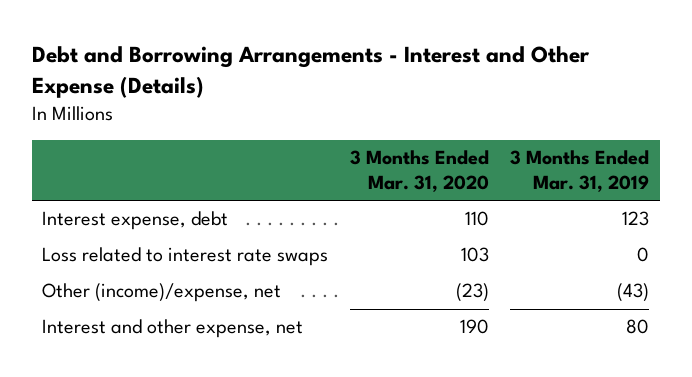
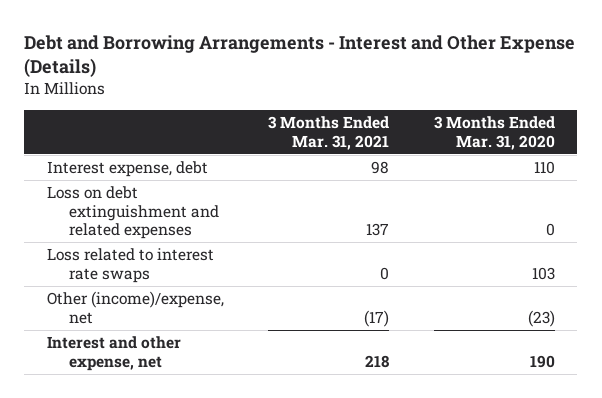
[510,150,650,192] 3 Months Ended Mar. 31, 2019 -> none
none -> [268,116,390,150] 3 Months Ended Mar. 31, 2021
none -> [46,186,219,240] Loss on debt extinguishment and related expenses

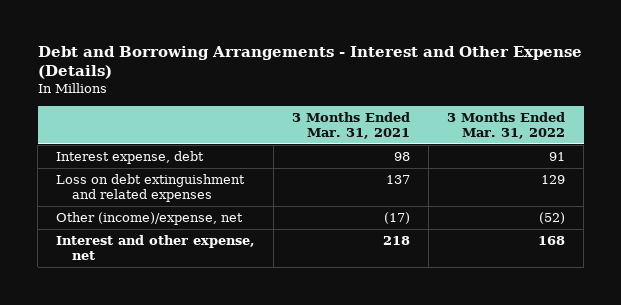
[433,116,555,150] 3 Months Ended Mar. 31, 2020 -> none
none -> [447,112,566,139] 3 Months Ended Mar. 31, 2022
[46,248,214,283] Loss related to interest rate swaps -> none

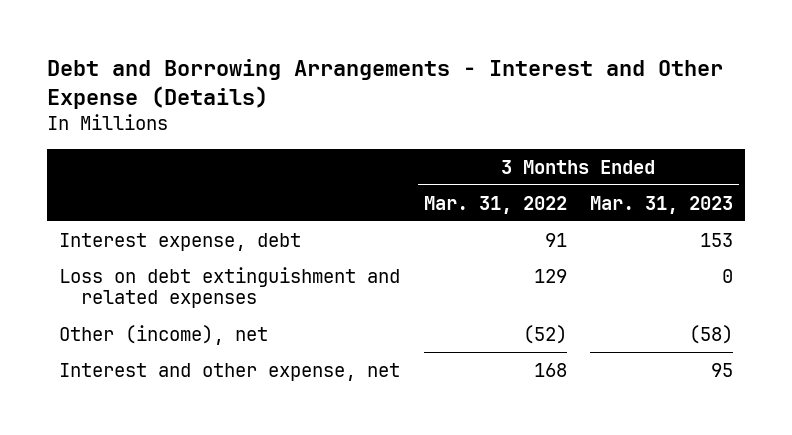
[292,112,411,139] 3 Months Ended Mar. 31, 2021 -> none
none -> [590,195,734,214] Mar. 31, 2023
[56,212,244,226] Other (income)/expense, net -> [59,324,269,345] Other (income), net

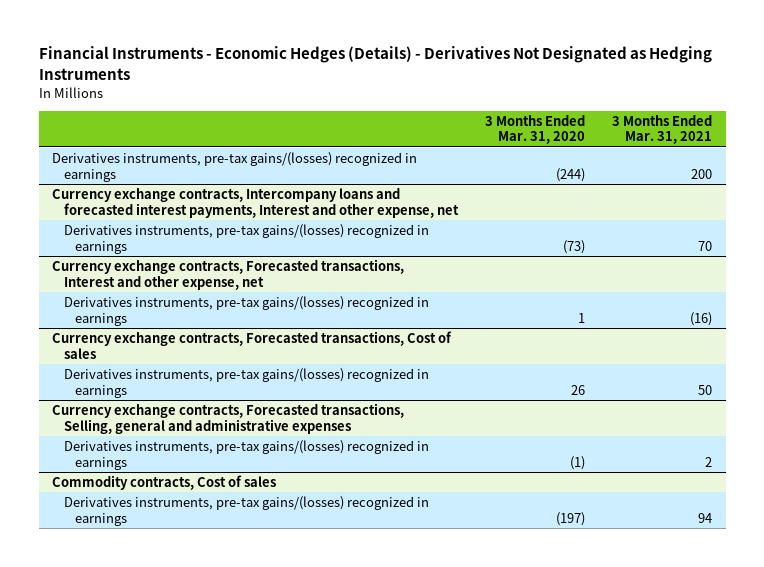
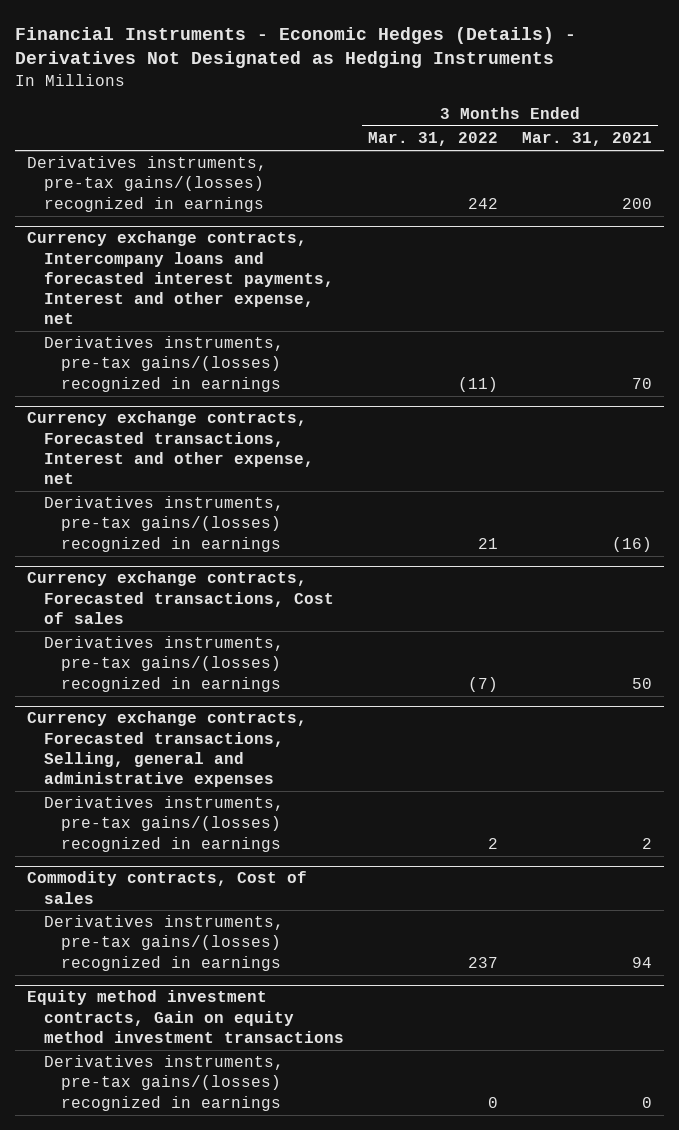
[484,114,585,145] 3 Months Ended Mar. 31, 2020 -> none
none -> [367,132,498,147] Mar. 31, 2022
none -> [27,990,345,1043] Equity method investment contracts, Gain on equity method investment transactions
none -> [44,1055,285,1111] Derivatives instruments, pre-tax gains/(losses) recognized in earnings

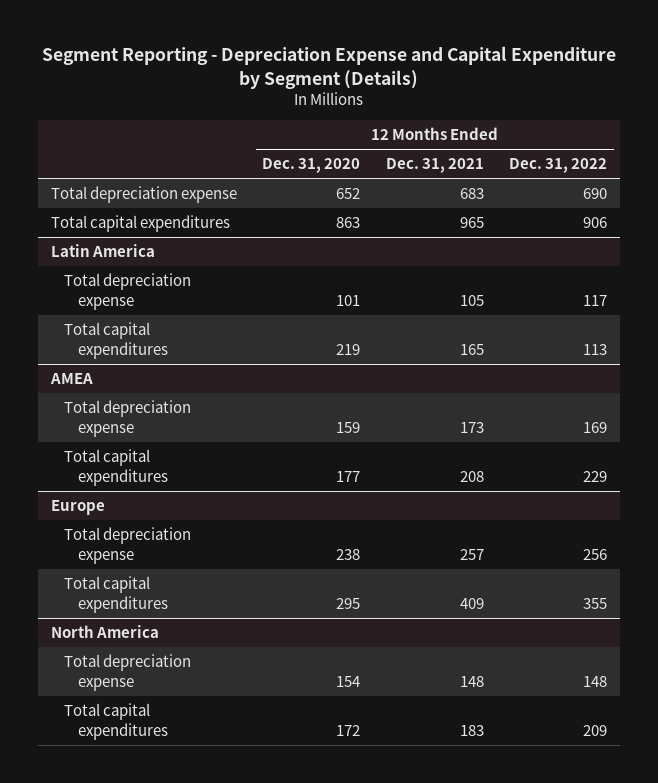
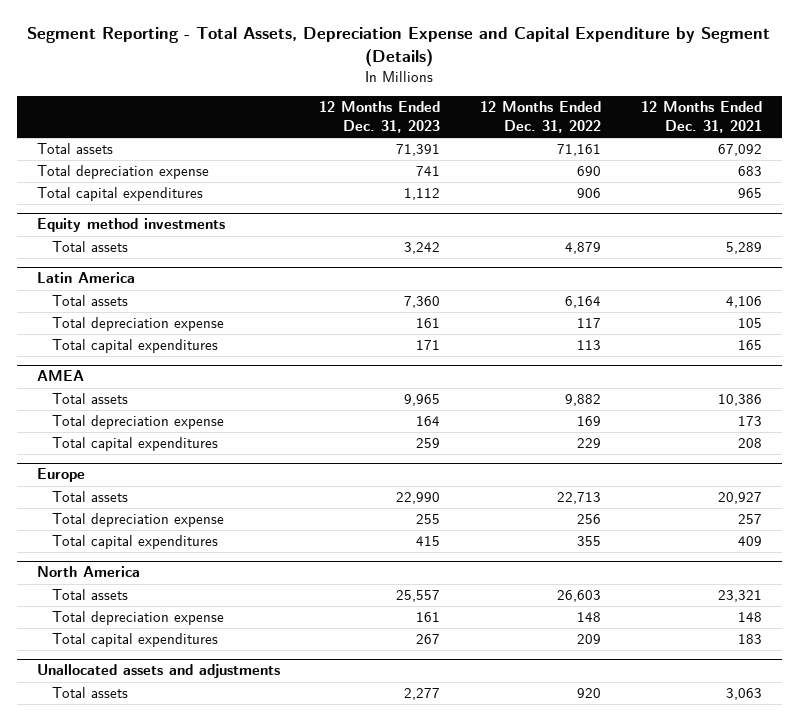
[41,46,616,89] Segment Reporting - Depreciation Expense and Capital Expenditure by Segment (Details) -> [27,27,771,68] Segment Reporting - Total Assets, Depreciation Expense and Capital Expenditure by Segment (Details)
[262,158,361,174] Dec. 31, 2020 -> none
none -> [319,101,441,133] 12 Months Ended Dec. 31, 2023
none -> [36,143,113,155] Total assets
none -> [36,218,225,233] Equity method investments
none -> [51,241,128,253] Total assets
none -> [51,295,128,307] Total assets
none -> [51,393,128,405] Total assets
none -> [51,491,128,503] Total assets
none -> [51,589,128,601] Total assets
none -> [36,664,280,679] Unallocated assets and adjustments
none -> [51,687,128,699] Total assets

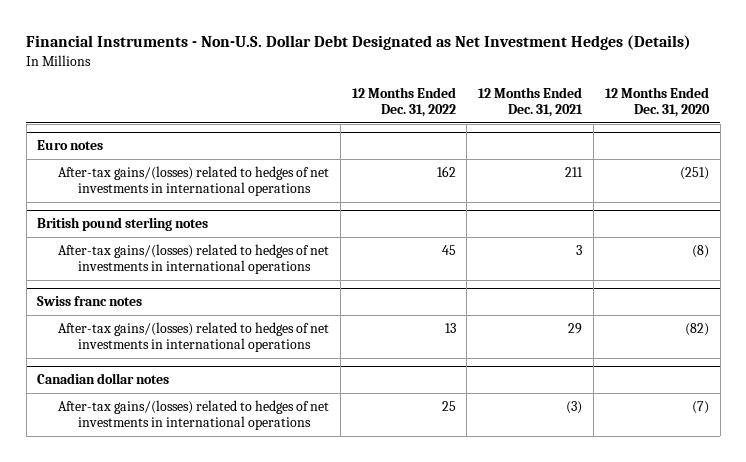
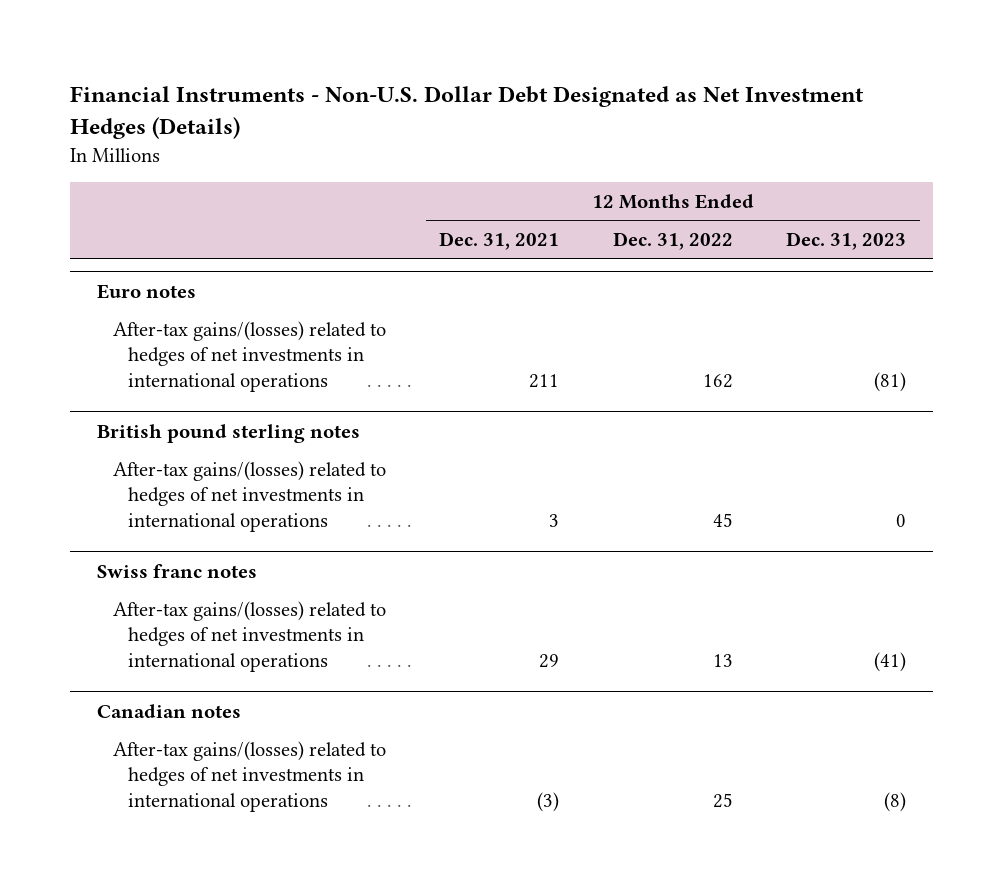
[604,86,710,118] 12 Months Ended Dec. 31, 2020 -> none
none -> [786,232,907,251] Dec. 31, 2023
[37,373,170,385] Canadian dollar notes -> [96,703,241,718] Canadian notes

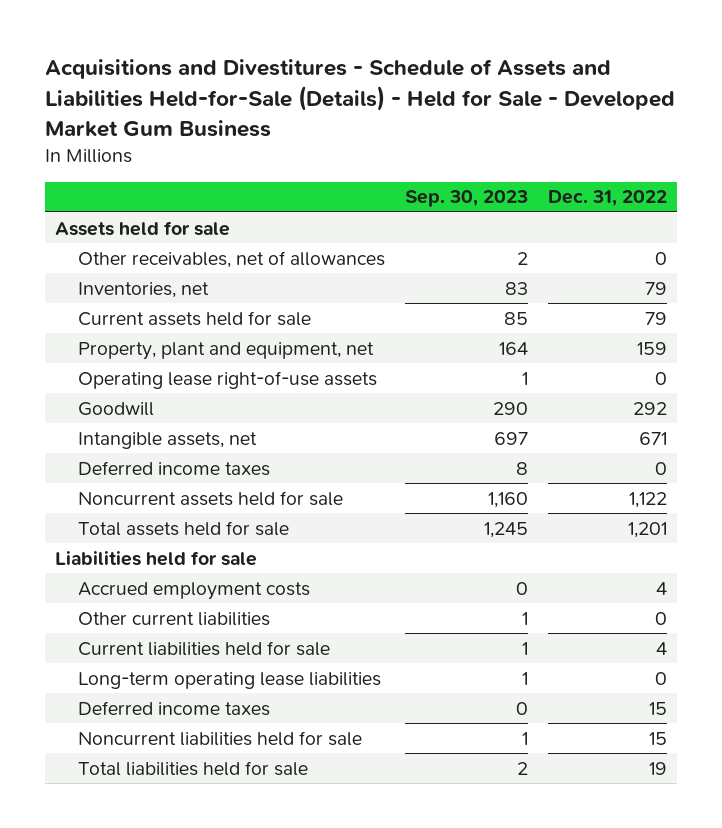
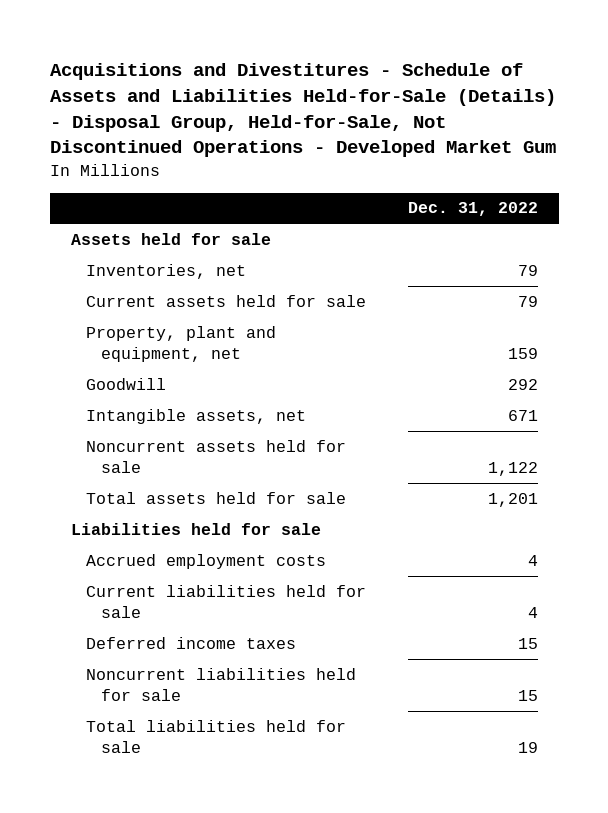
[45,59,676,137] Acquisitions and Divestitures - Schedule of Assets and Liabilities Held-for-Sale (Details) - Held for Sale - Developed Market Gum Business -> [49,62,556,158] Acquisitions and Divestitures - Schedule of Assets and Liabilities Held-for-Sale (Details) - Disposal Group, Held-for-Sale, Not Discontinued Operations - Developed Market Gum
[404,190,528,208] Sep. 30, 2023 -> none
[77,250,385,268] Other receivables, net of allowances -> none
[77,370,377,389] Operating lease right-of-use assets -> none
[77,460,270,476] Deferred income taxes -> none
[77,611,270,626] Other current liabilities -> none
[77,671,381,689] Long-term operating lease liabilities -> none

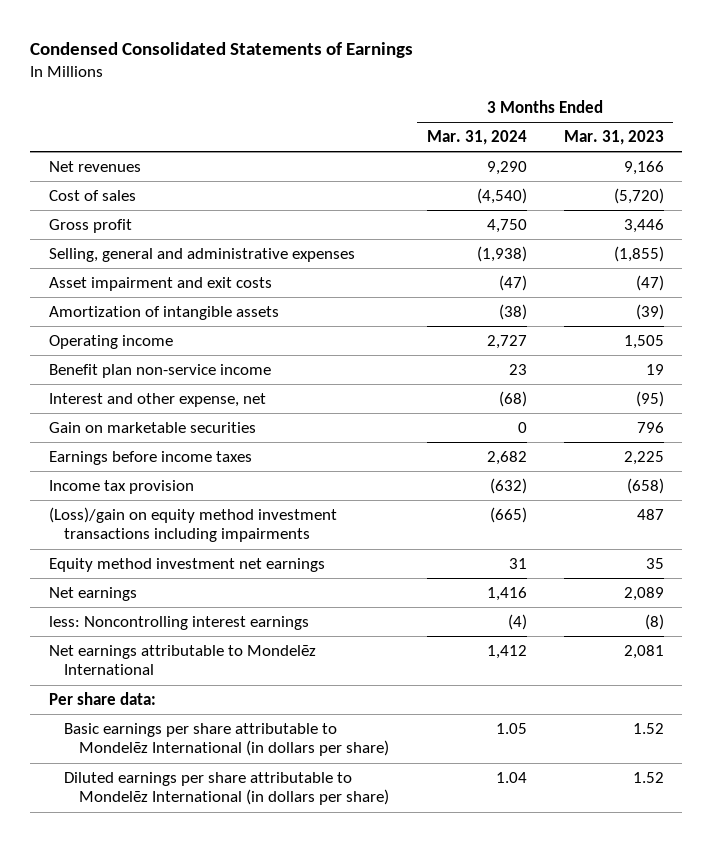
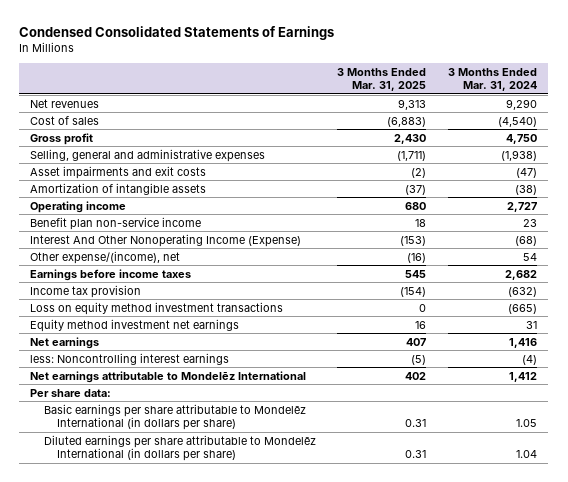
[563,130,664,146] Mar. 31, 2023 -> none
none -> [337,67,427,91] 3 Months Ended Mar. 31, 2025
[48,276,272,291] Asset impairment and exit costs -> [30,165,207,179] Asset impairments and exit costs
[48,421,256,433] Gain on marketable securities -> none
none -> [30,233,302,247] Interest And Other Nonoperating Income (Expense)
[48,392,266,407] Interest and other expense, net -> [30,250,181,264] Other expense/(income), net
[498,390,527,407] (68) -> [523,252,538,261] 54
[48,506,337,543] (Loss)/gain on equity method investment transactions including impairments -> [30,301,284,315] Loss on equity method investment transactions

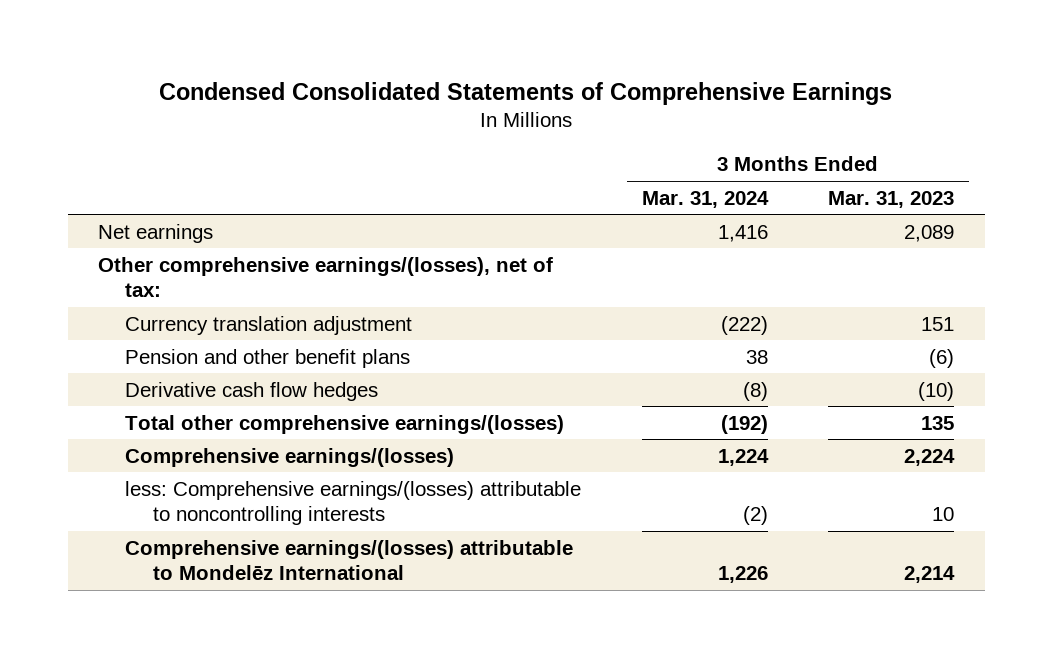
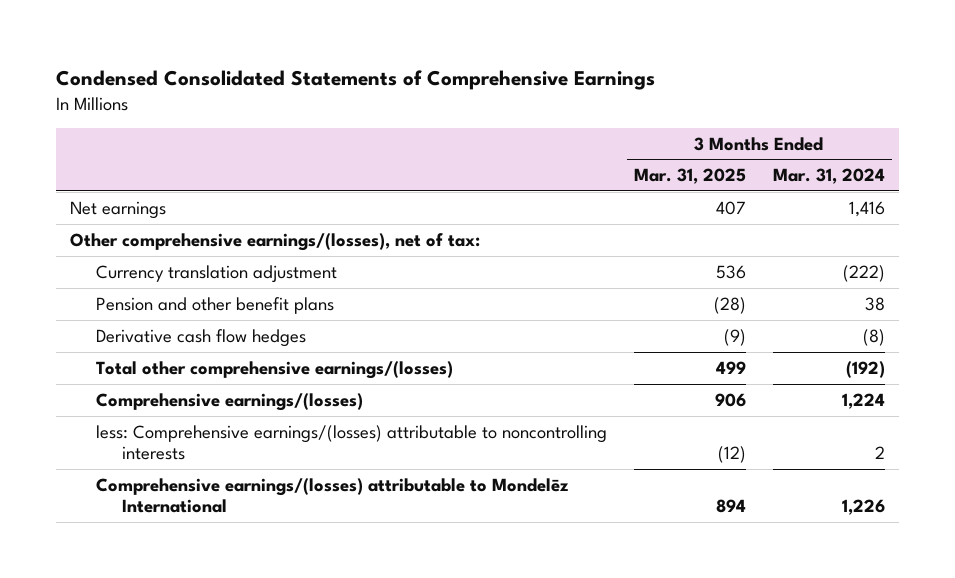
[828,190,955,208] Mar. 31, 2023 -> none
none -> [633,168,746,185] Mar. 31, 2025
[742,506,768,526] (2) -> [875,446,886,460] 2

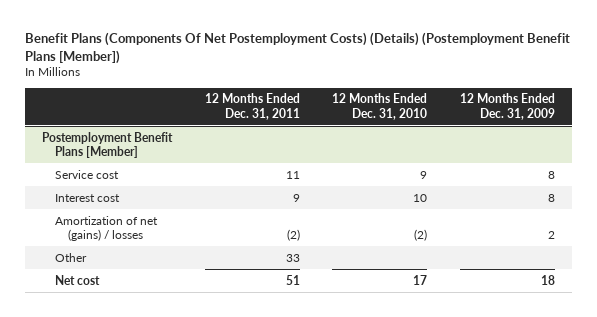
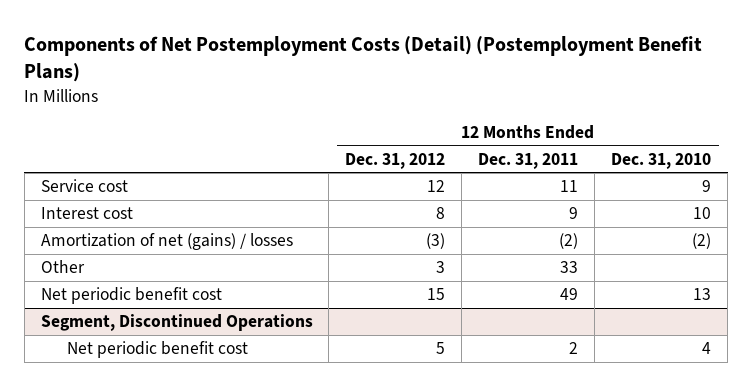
[25,31,571,64] Benefit Plans (Components Of Net Postemployment Costs) (Details) (Postemployment Benefit Plans [Member]) -> [24,36,703,83] Components of Net Postemployment Costs (Detail) (Postemployment Benefit Plans)
[460,93,556,120] 12 Months Ended Dec. 31, 2009 -> none
none -> [345,152,446,169] Dec. 31, 2012
[41,131,173,158] Postemployment Benefit Plans [Member] -> none
[54,274,100,285] Net cost -> [40,287,222,305] Net periodic benefit cost
[285,274,300,285] 51 -> [560,288,579,301] 49
[413,274,428,285] 17 -> [693,288,712,301] 13
none -> [40,314,313,332] Segment, Discontinued Operations
none -> [67,341,249,359] Net periodic benefit cost

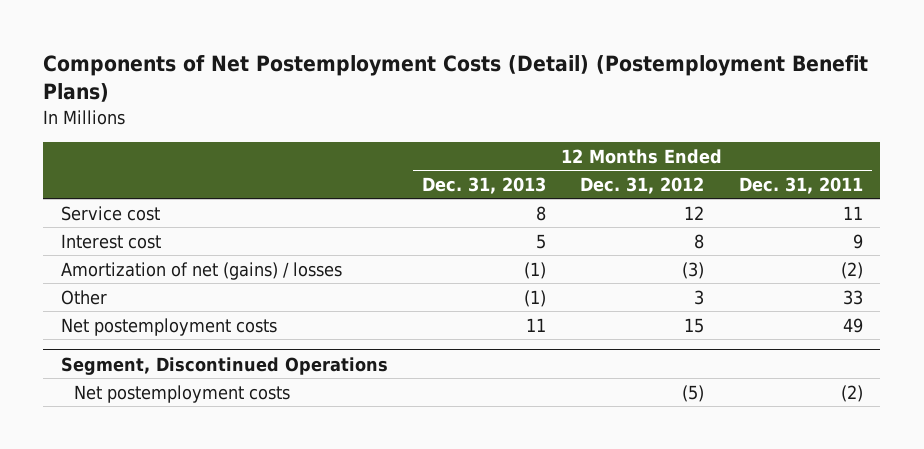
[611,152,712,169] Dec. 31, 2010 -> none
none -> [422,176,547,194] Dec. 31, 2013
[40,287,222,305] Net periodic benefit cost -> [60,317,277,336] Net postemployment costs
[67,341,249,359] Net periodic benefit cost -> [74,384,291,403] Net postemployment costs
[436,342,446,355] 5 -> [682,384,705,402] (5)
[569,342,579,355] 2 -> [840,384,863,402] (2)

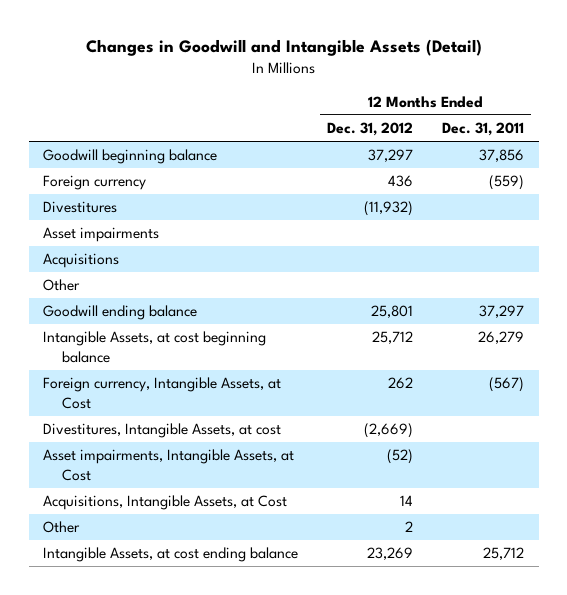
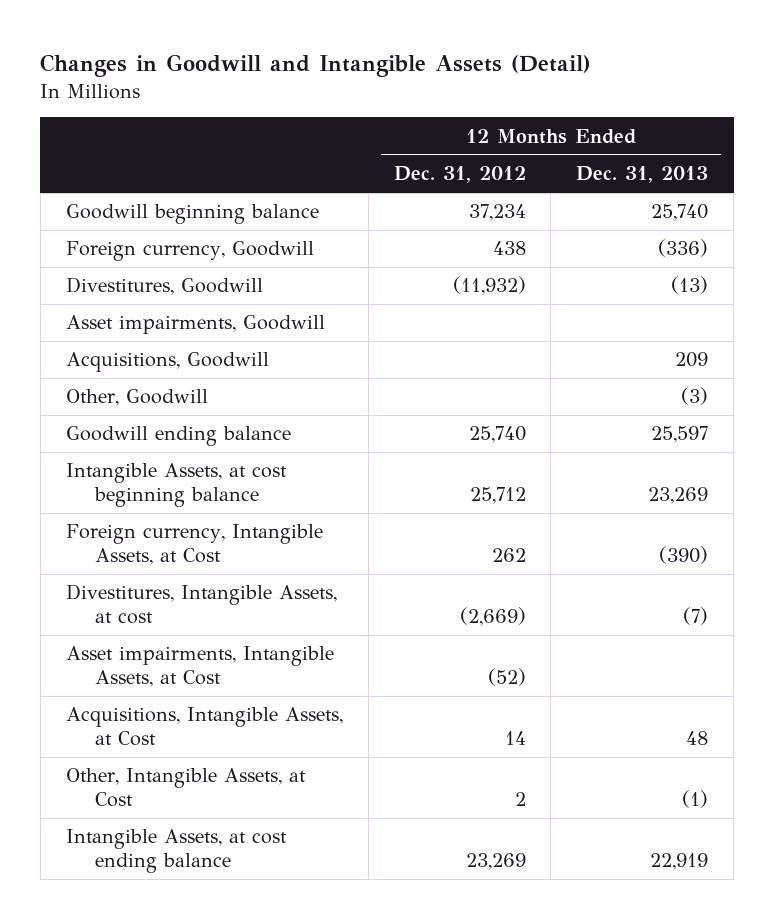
[442,122,525,137] Dec. 31, 2011 -> none
none -> [576,166,709,184] Dec. 31, 2013
[368,149,414,163] 37,297 -> [468,204,526,222] 37,234
[43,175,147,191] Foreign currency -> [65,241,314,262] Foreign currency, Goodwill
[388,175,414,188] 436 -> [492,241,526,256] 438
[43,201,118,214] Divestitures -> [65,277,263,296] Divestitures, Goodwill
[43,227,160,243] Asset impairments -> [65,315,325,335] Asset impairments, Goodwill
[43,253,120,269] Acquisitions -> [65,352,269,373] Acquisitions, Goodwill
[43,279,81,292] Other -> [65,389,208,407] Other, Goodwill
[371,305,414,319] 25,801 -> [468,426,526,444] 25,740
[43,521,81,534] Other -> none
none -> [65,768,306,808] Other, Intangible Assets, at Cost

